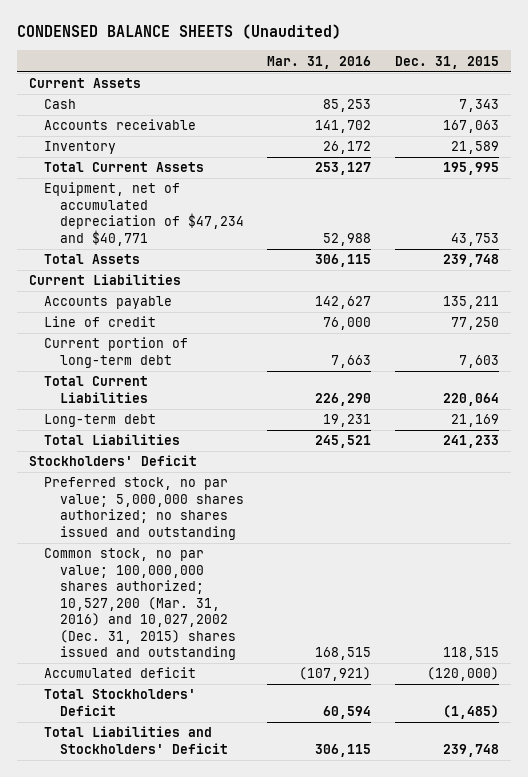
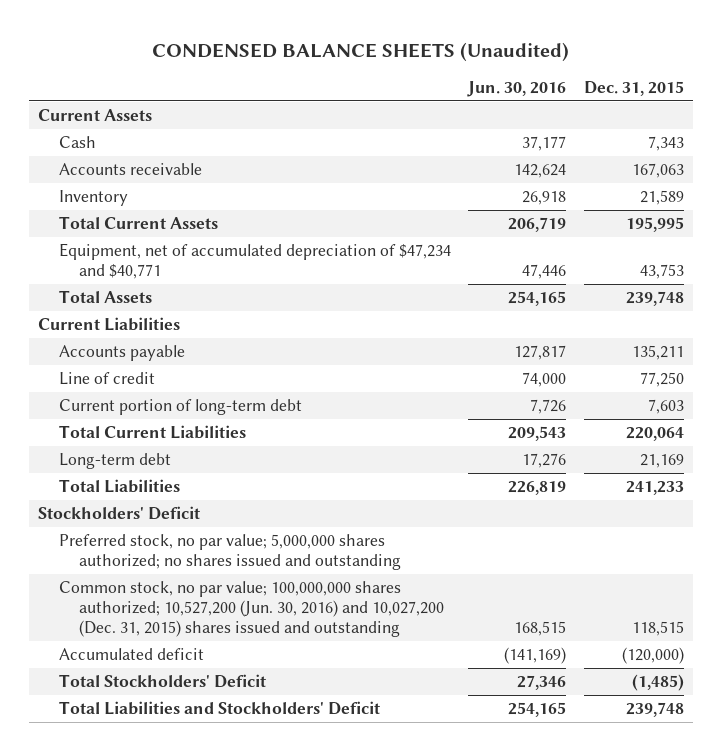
[267,55,372,69] Mar. 31, 2016 -> none
none -> [467,81,567,98] Jun. 30, 2016
[44,548,236,660] Common stock, no par value; 100,000,000 shares authorized; 10,527,200 (Mar. 31, 2016) and 10,027,2002 (Dec. 31, 2015) shares issued and outstanding -> [58,581,445,638] Common stock, no par value; 100,000,000 shares authorized; 10,527,200 (Jun. 30, 2016) and 10,027,200 (Dec. 31, 2015) shares issued and outstanding

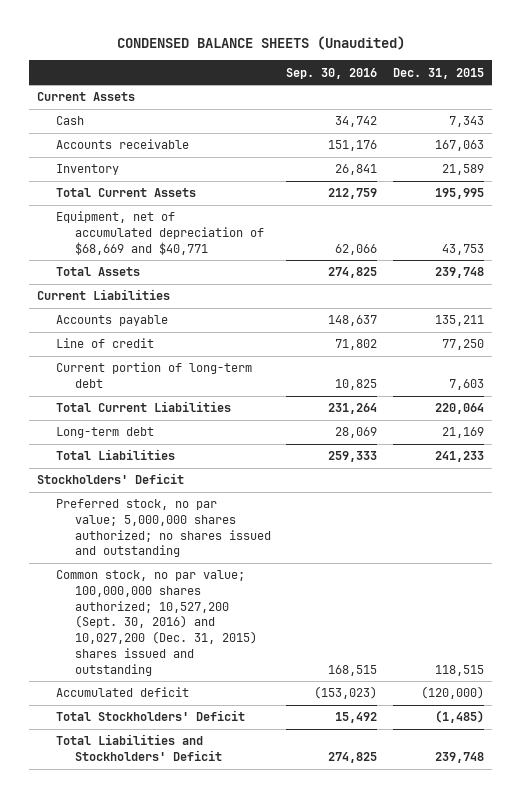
[467,81,567,98] Jun. 30, 2016 -> none
none -> [286,67,378,79] Sep. 30, 2016
[58,243,451,280] Equipment, net of accumulated depreciation of $47,234 and $40,771 -> [55,211,264,255] Equipment, net of accumulated depreciation of $68,669 and $40,771
[58,581,445,638] Common stock, no par value; 100,000,000 shares authorized; 10,527,200 (Jun. 30, 2016) and 10,027,200 (Dec. 31, 2015) shares issued and outstanding -> [55,570,257,676] Common stock, no par value; 100,000,000 shares authorized; 10,527,200 (Sept. 30, 2016) and 10,027,200 (Dec. 31, 2015) shares issued and outstanding

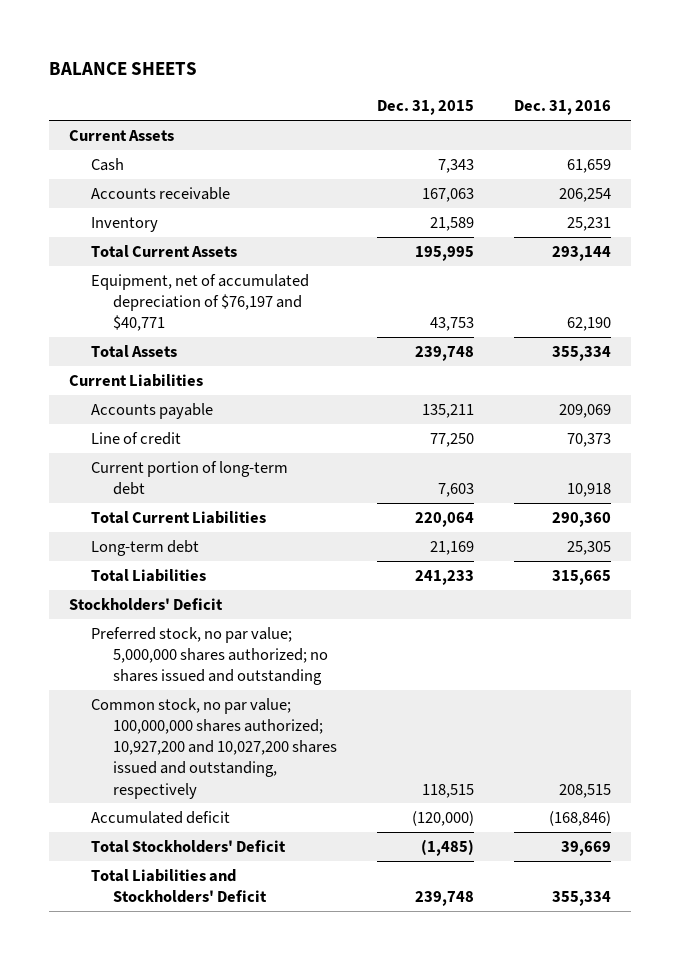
[116,36,405,51] CONDENSED BALANCE SHEETS (Unaudited) -> [49,61,198,75] BALANCE SHEETS
[286,67,378,79] Sep. 30, 2016 -> none
none -> [514,100,612,116] Dec. 31, 2016
[55,211,264,255] Equipment, net of accumulated depreciation of $68,669 and $40,771 -> [91,273,310,332] Equipment, net of accumulated depreciation of $76,197 and $40,771
[55,570,257,676] Common stock, no par value; 100,000,000 shares authorized; 10,527,200 (Sept. 30, 2016) and 10,027,200 (Dec. 31, 2015) shares issued and outstanding -> [91,697,338,799] Common stock, no par value; 100,000,000 shares authorized; 10,927,200 and 10,027,200 shares issued and outstanding, respectively

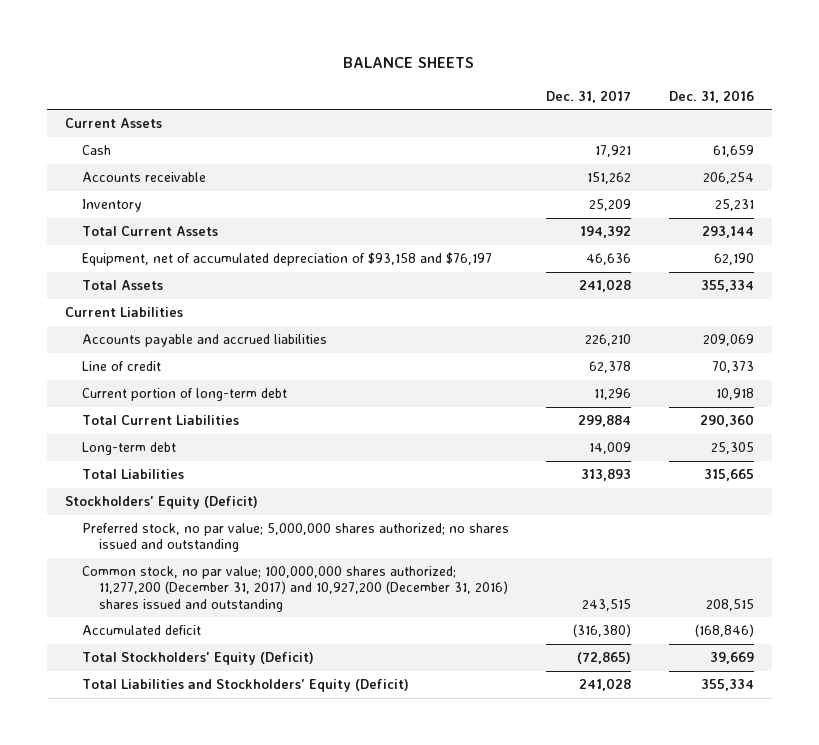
[377,100,475,116] Dec. 31, 2015 -> none
none -> [546,89,632,103] Dec. 31, 2017
[91,273,310,332] Equipment, net of accumulated depreciation of $76,197 and $40,771 -> [81,252,492,267] Equipment, net of accumulated depreciation of $93,158 and $76,197
[91,402,214,419] Accounts payable -> [81,334,327,348] Accounts payable and accrued liabilities
[69,597,224,611] Stockholders' Deficit -> [65,496,259,510] Stockholders' Equity (Deficit)
[91,697,338,799] Common stock, no par value; 100,000,000 shares authorized; 10,927,200 and 10,027,200 shares issued and outstanding, respectively -> [81,566,508,612] Common stock, no par value; 100,000,000 shares authorized; 11,277,200 (December 31, 2017) and 10,927,200 (December 31, 2016) shares issued and outstanding
[91,839,287,853] Total Stockholders' Deficit -> [81,652,314,666] Total Stockholders' Equity (Deficit)
[91,868,268,903] Total Liabilities and Stockholders' Deficit -> [81,679,409,693] Total Liabilities and Stockholders' Equity (Deficit)

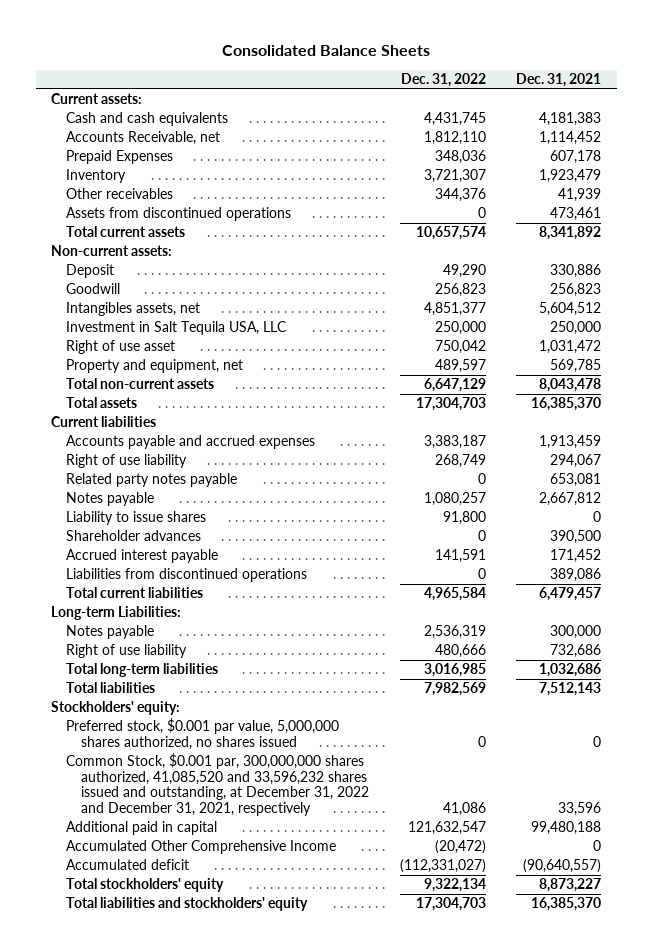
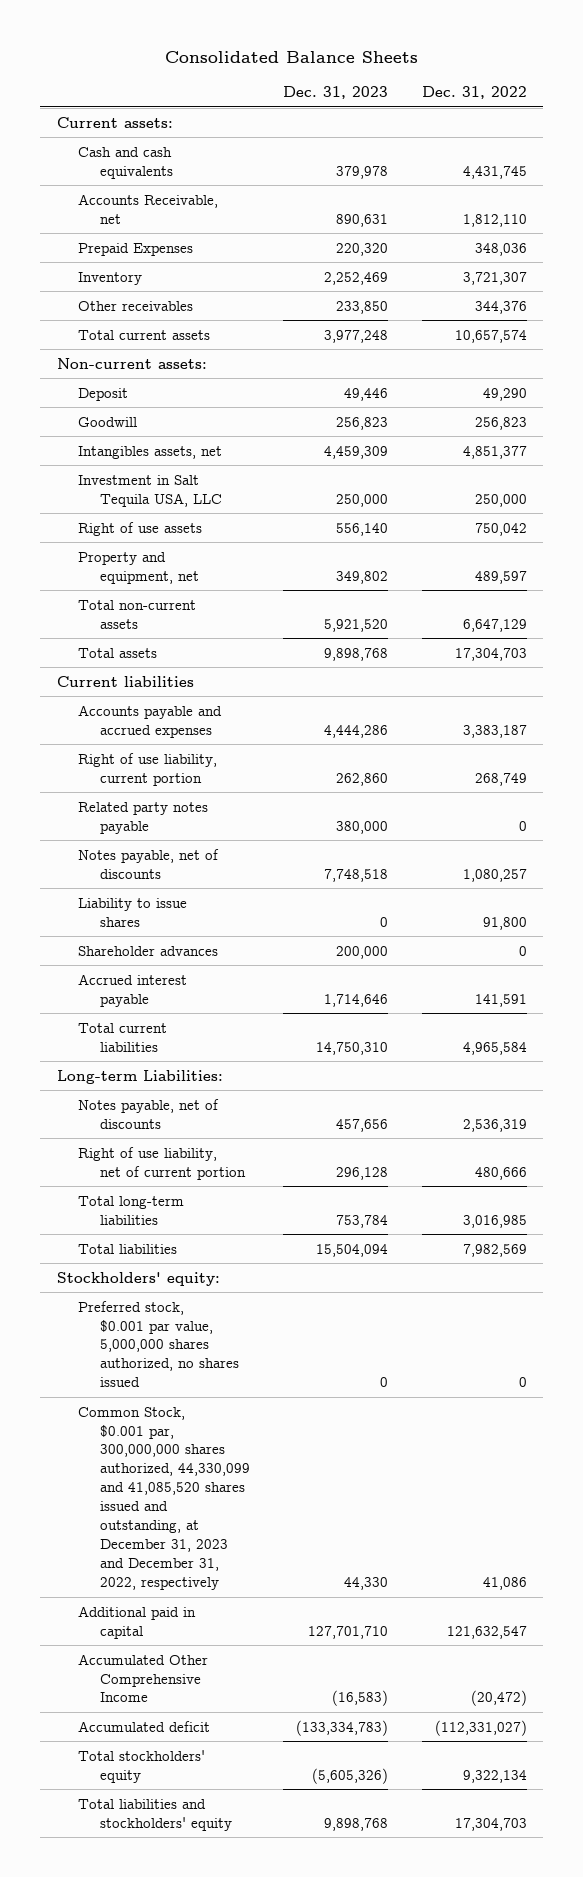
[516,73,602,88] Dec. 31, 2021 -> none
none -> [283,86,389,100] Dec. 31, 2023
[66,207,292,222] Assets from discontinued operations -> none
[66,340,176,355] Right of use asset -> [78,521,203,536] Right of use assets
[66,454,188,469] Right of use liability -> [78,752,218,786] Right of use liability, current portion
[66,492,155,507] Notes payable -> [78,848,220,879] Notes payable, net of discounts
[66,568,308,583] Liabilities from discontinued operations -> none
[66,625,155,640] Notes payable -> [78,1098,220,1129] Notes payable, net of discounts
[66,644,188,659] Right of use liability -> [78,1146,246,1180] Right of use liability, net of current portion
[66,753,370,817] Common Stock, $0.001 par, 300,000,000 shares authorized, 41,085,520 and 33,596,232 shares issued and outstanding, at December 31, 2022 and December 31, 2021, respectively -> [78,1406,250,1591] Common Stock, $0.001 par, 300,000,000 shares authorized, 44,330,099 and 41,085,520 shares issued and outstanding, at December 31, 2023 and December 31, 2022, respectively

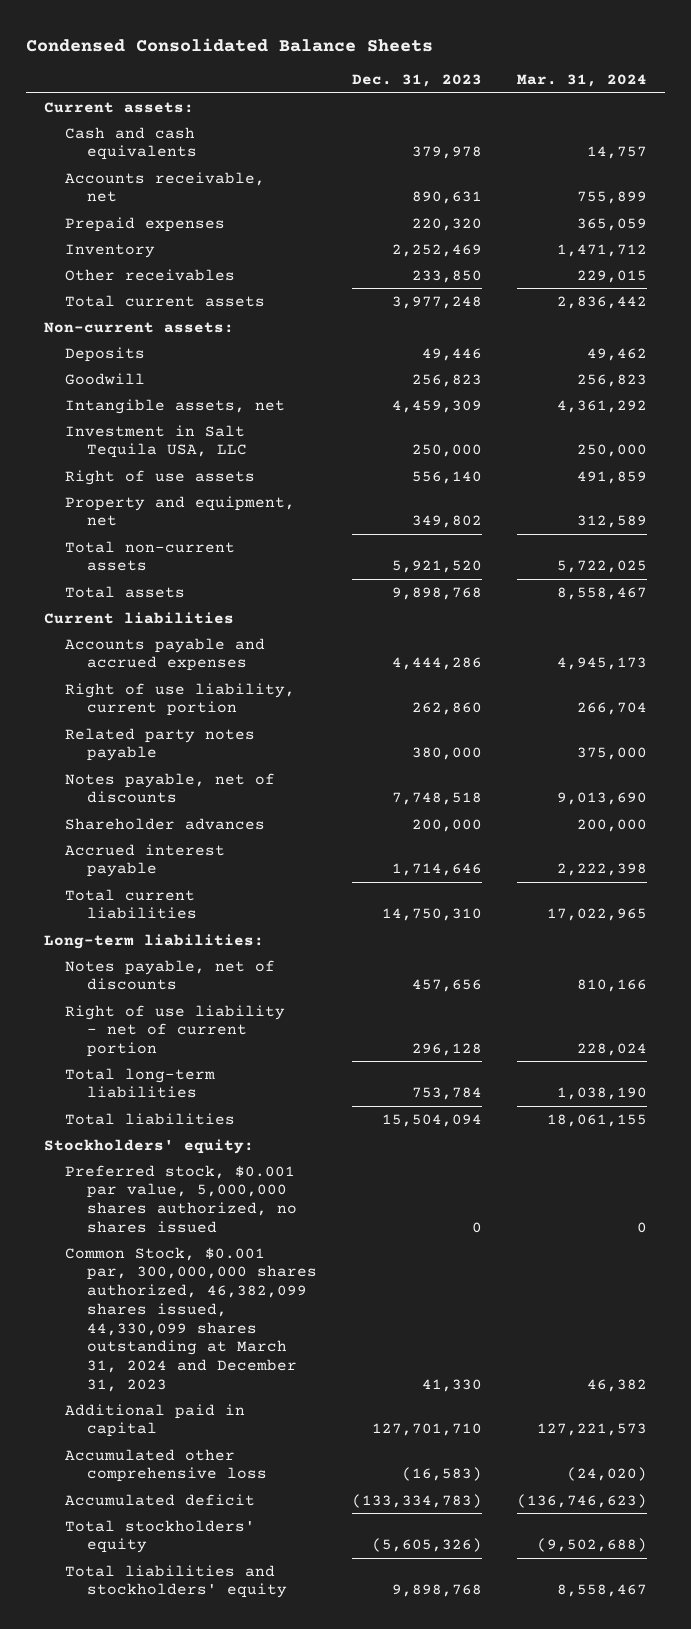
[164,51,418,64] Consolidated Balance Sheets -> [26,37,434,52] Condensed Consolidated Balance Sheets
[421,86,527,100] Dec. 31, 2022 -> none
none -> [517,74,648,88] Mar. 31, 2024
[78,193,219,224] Accounts Receivable, net -> [65,171,266,203] Accounts receivable, net
[78,242,194,256] Prepaid Expenses -> [65,216,226,232] Prepaid expenses
[78,387,129,401] Deposit -> [65,346,146,362] Deposits
[78,445,223,459] Intangibles assets, net -> [65,398,286,414] Intangible assets, net
[78,897,188,927] Liability to issue shares -> none
[56,1069,223,1084] Long-term Liabilities: -> [43,933,264,949] Long-term liabilities:
[78,1146,246,1180] Right of use liability, net of current portion -> [65,1004,286,1058] Right of use liability - net of current portion
[78,1406,250,1591] Common Stock, $0.001 par, 300,000,000 shares authorized, 44,330,099 and 41,085,520 shares issued and outstanding, at December 31, 2023 and December 31, 2022, respectively -> [65,1246,318,1392] Common Stock, $0.001 par, 300,000,000 shares authorized, 46,382,099 shares issued, 44,330,099 shares outstanding at March 31, 2024 and December 31, 2023
[344,1577,389,1591] 44,330 -> [422,1378,483,1392] 41,330
[78,1653,209,1703] Accumulated Other Comprehensive Income -> [65,1448,268,1483] Accumulated other comprehensive loss

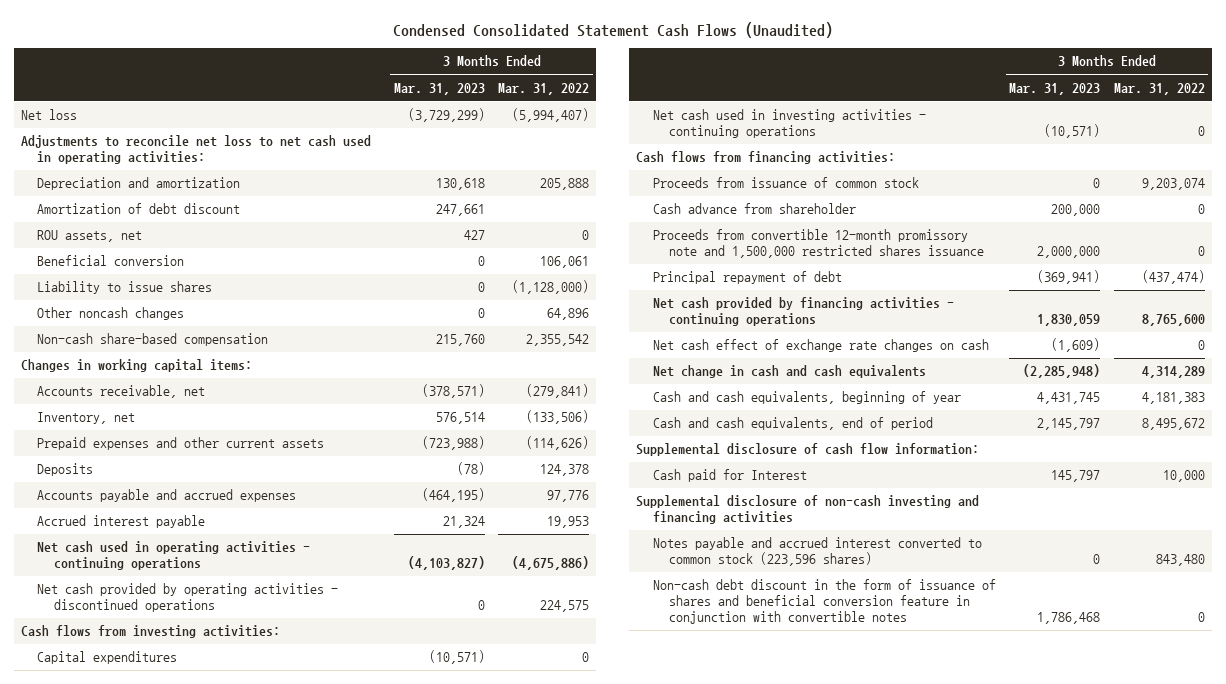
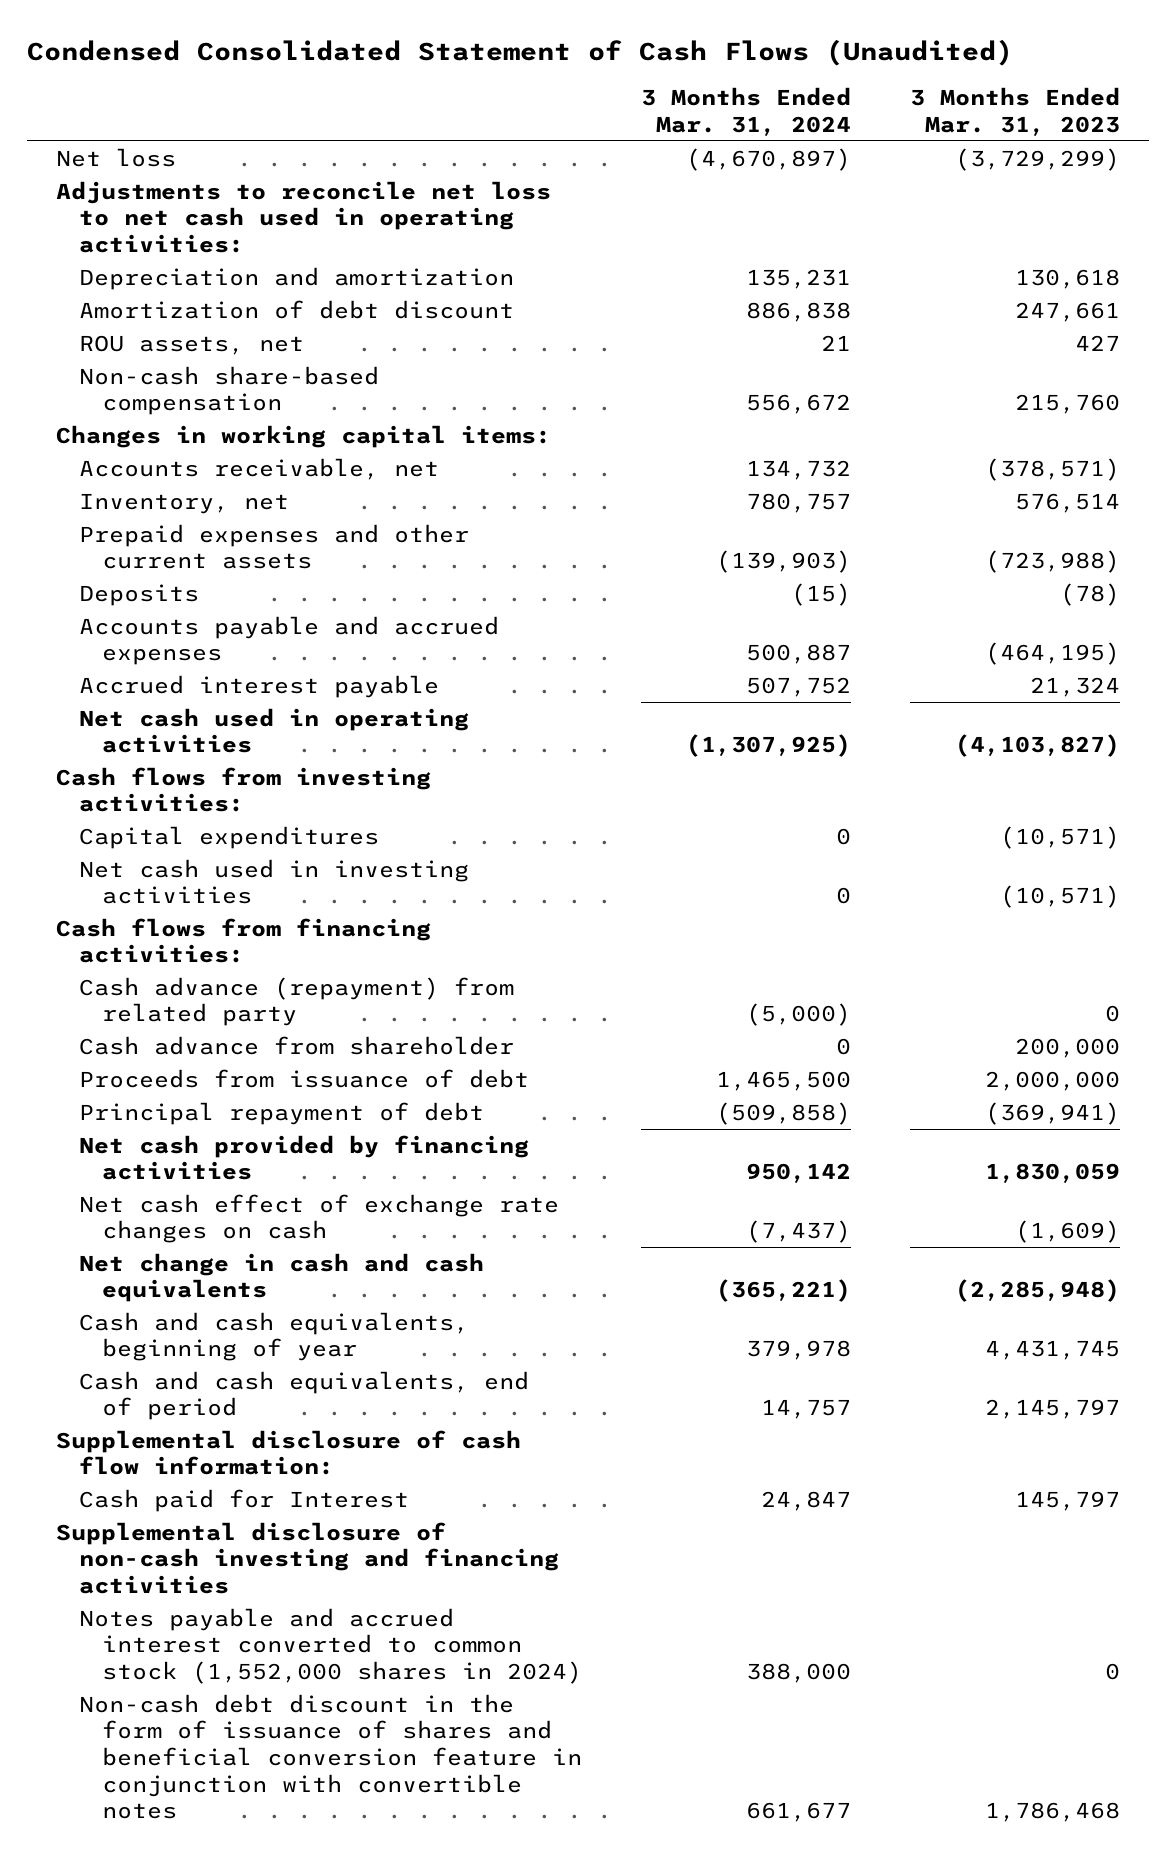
[392,21,833,38] Condensed Consolidated Statement Cash Flows (Unaudited) -> [27,39,1014,67] Condensed Consolidated Statement of Cash Flows (Unaudited)
[498,82,590,95] Mar. 31, 2022 -> none
none -> [641,87,852,136] 3 Months Ended Mar. 31, 2024
[37,255,185,267] Beneficial conversion -> none
[37,281,213,295] Liability to issue shares -> none
[37,307,185,321] Other noncash changes -> none
[37,583,339,613] Net cash provided by operating activities - discontinued operations -> none
[37,541,311,571] Net cash used in operating activities - continuing operations -> [79,707,470,754] Net cash used in operating activities
[652,109,926,139] Net cash used in investing activities - continuing operations -> [79,858,470,905] Net cash used in investing activities
[652,177,919,189] Proceeds from issuance of common stock -> none
none -> [79,976,515,1027] Cash advance (repayment) from related party
[652,229,985,259] Proceeds from convertible 12-month promissory note and 1,500,000 restricted shares issuance -> [79,1068,530,1088] Proceeds from issuance of debt
[652,297,954,327] Net cash provided by financing activities - continuing operations -> [79,1134,530,1181] Net cash provided by financing activities
[652,537,982,567] Notes payable and accrued interest converted to common stock (223,596 shares) -> [79,1607,583,1685] Notes payable and accrued interest converted to common stock (1,552,000 shares in 2024)

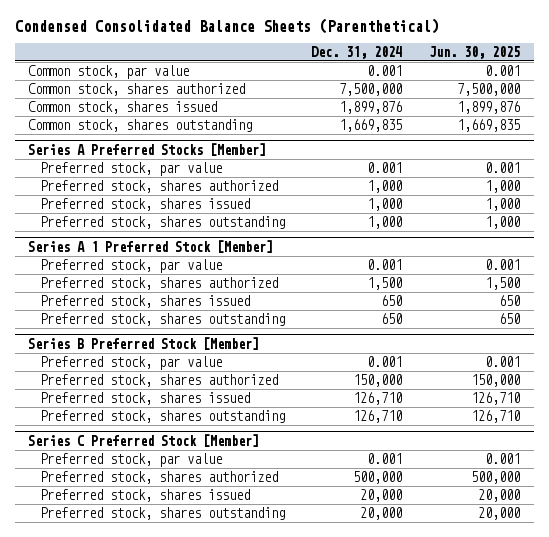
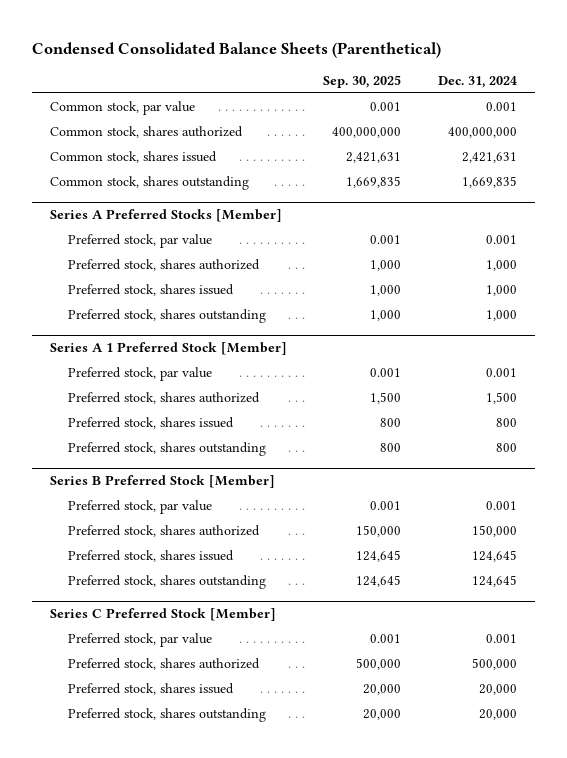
[429,45,521,59] Jun. 30, 2025 -> none
none -> [323,75,402,89] Sep. 30, 2025
[339,82,403,96] 7,500,000 -> [447,127,517,139] 400,000,000
[339,100,403,114] 1,899,876 -> [461,152,517,164] 2,421,631
[381,294,403,306] 650 -> [495,418,517,428] 800
[381,312,403,324] 650 -> [495,443,517,453] 800
[353,391,403,405] 126,710 -> [471,550,517,563] 124,645
[353,409,403,423] 126,710 -> [471,575,517,588] 124,645

